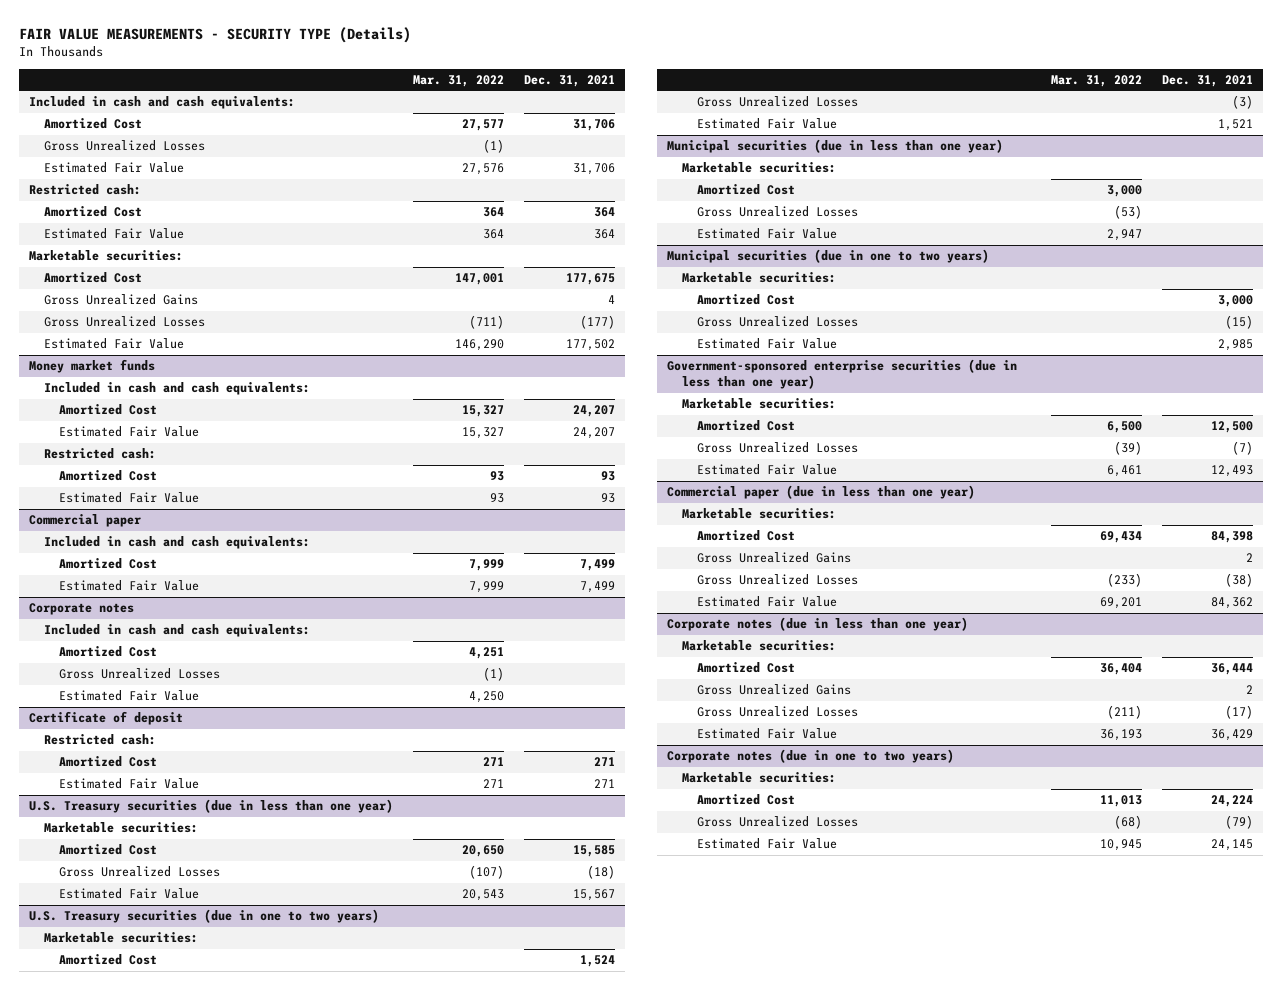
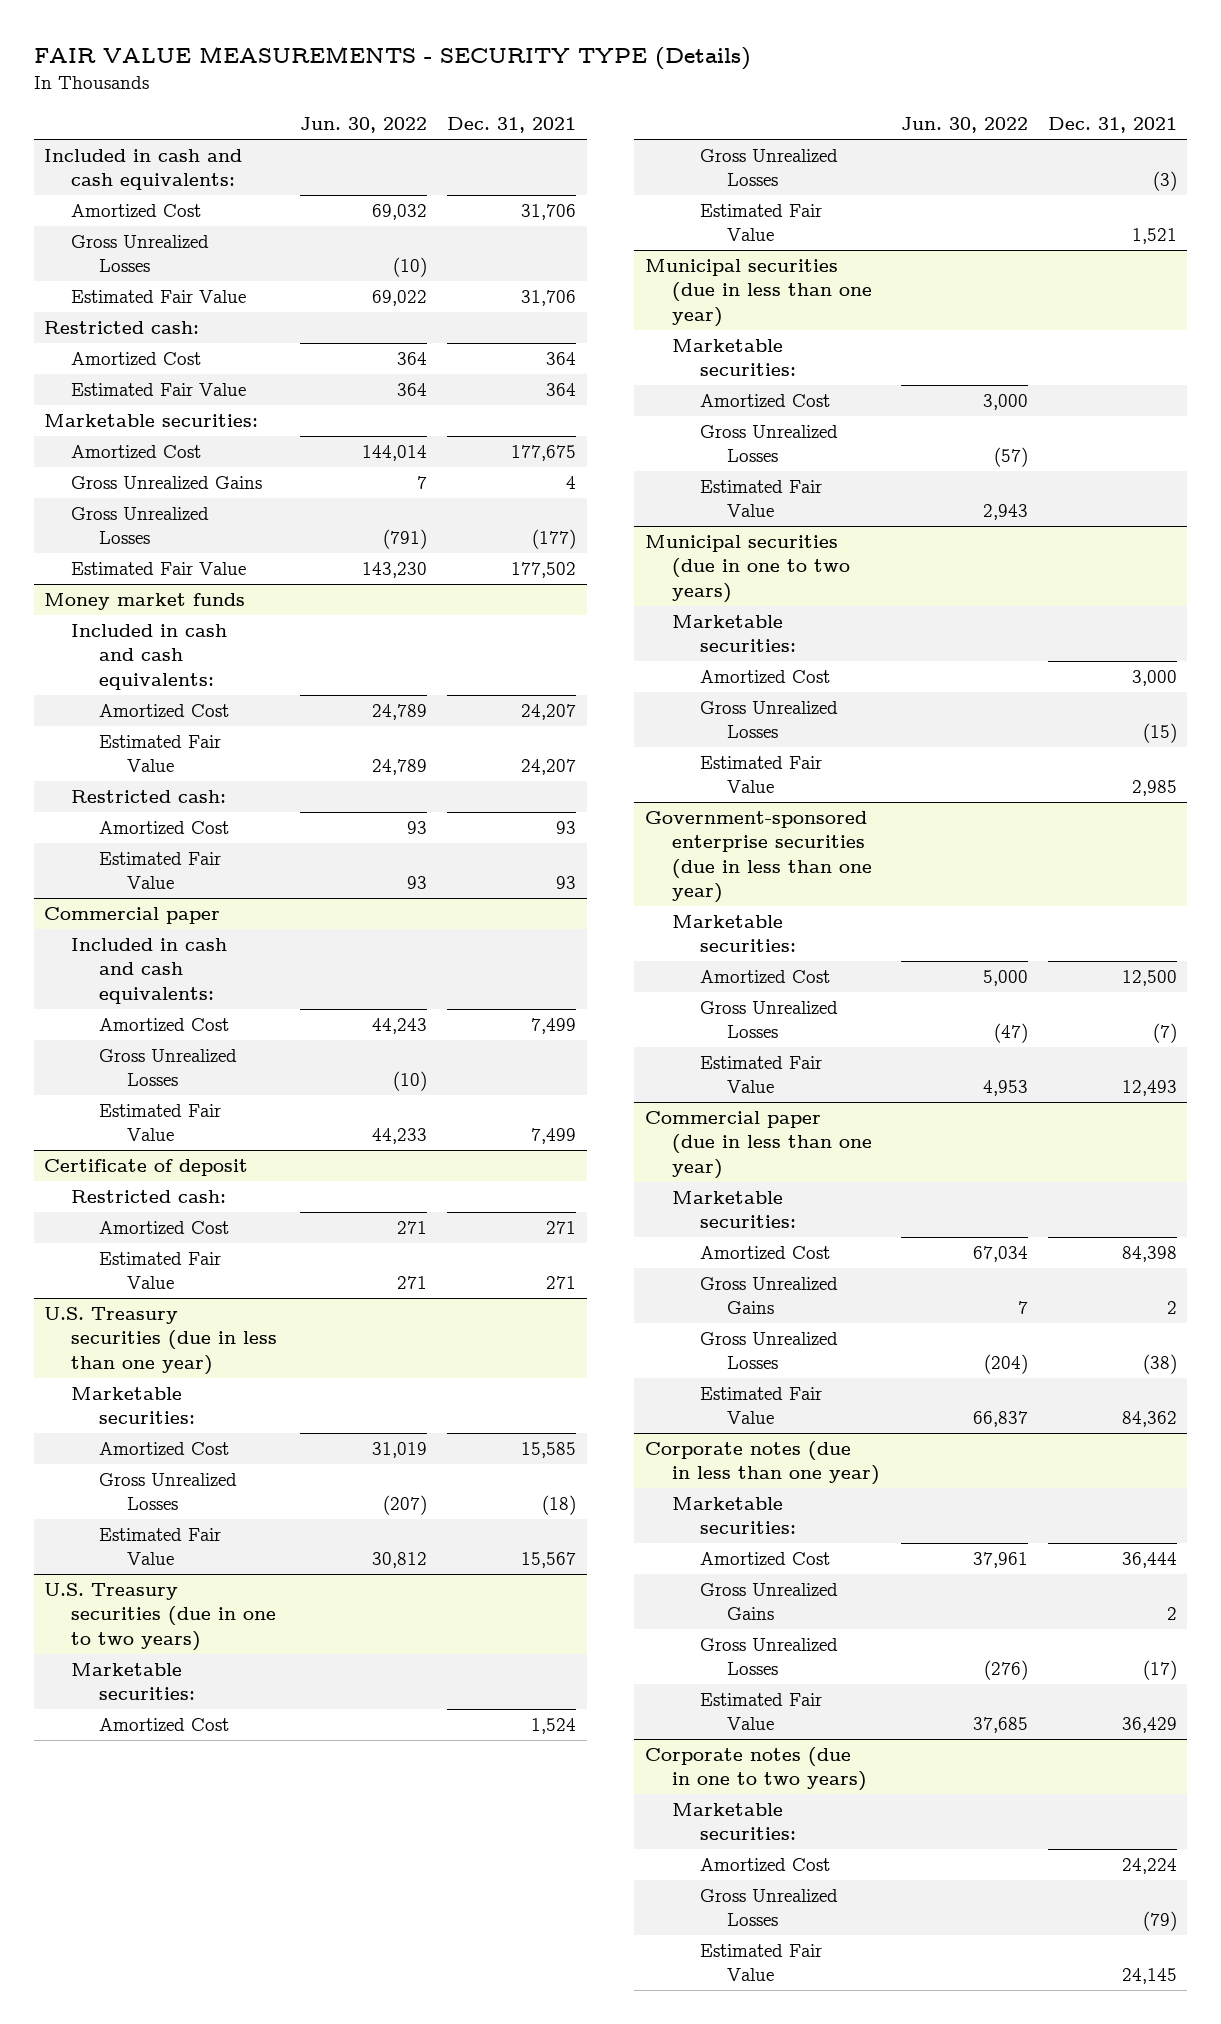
[413,75,505,88] Mar. 31, 2022 -> none
none -> [299,117,427,134] Jun. 30, 2022
[29,603,135,616] Corporate notes -> none
[44,624,311,638] Included in cash and cash equivalents: -> none
[58,646,157,658] Amortized Cost -> none
[58,690,199,702] Estimated Fair Value -> none
[58,580,199,592] Estimated Fair Value -> [99,1104,222,1142] Estimated Fair Value

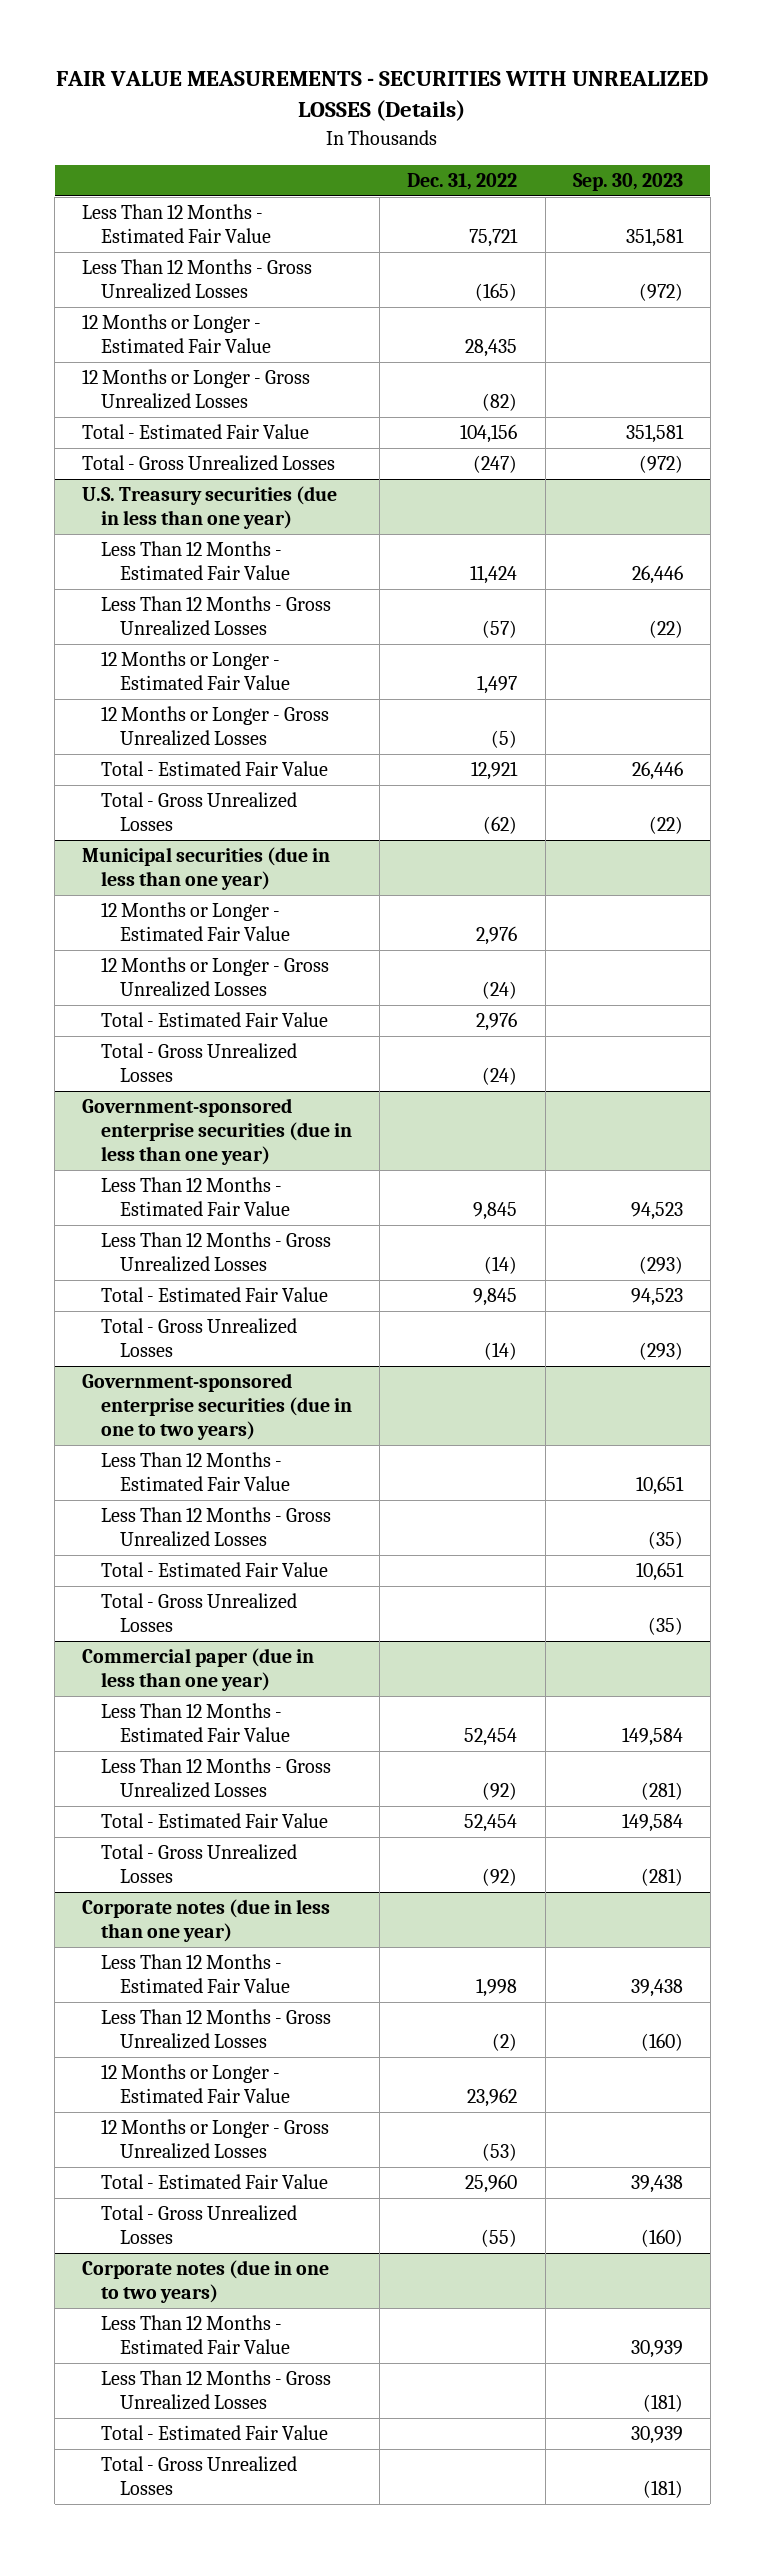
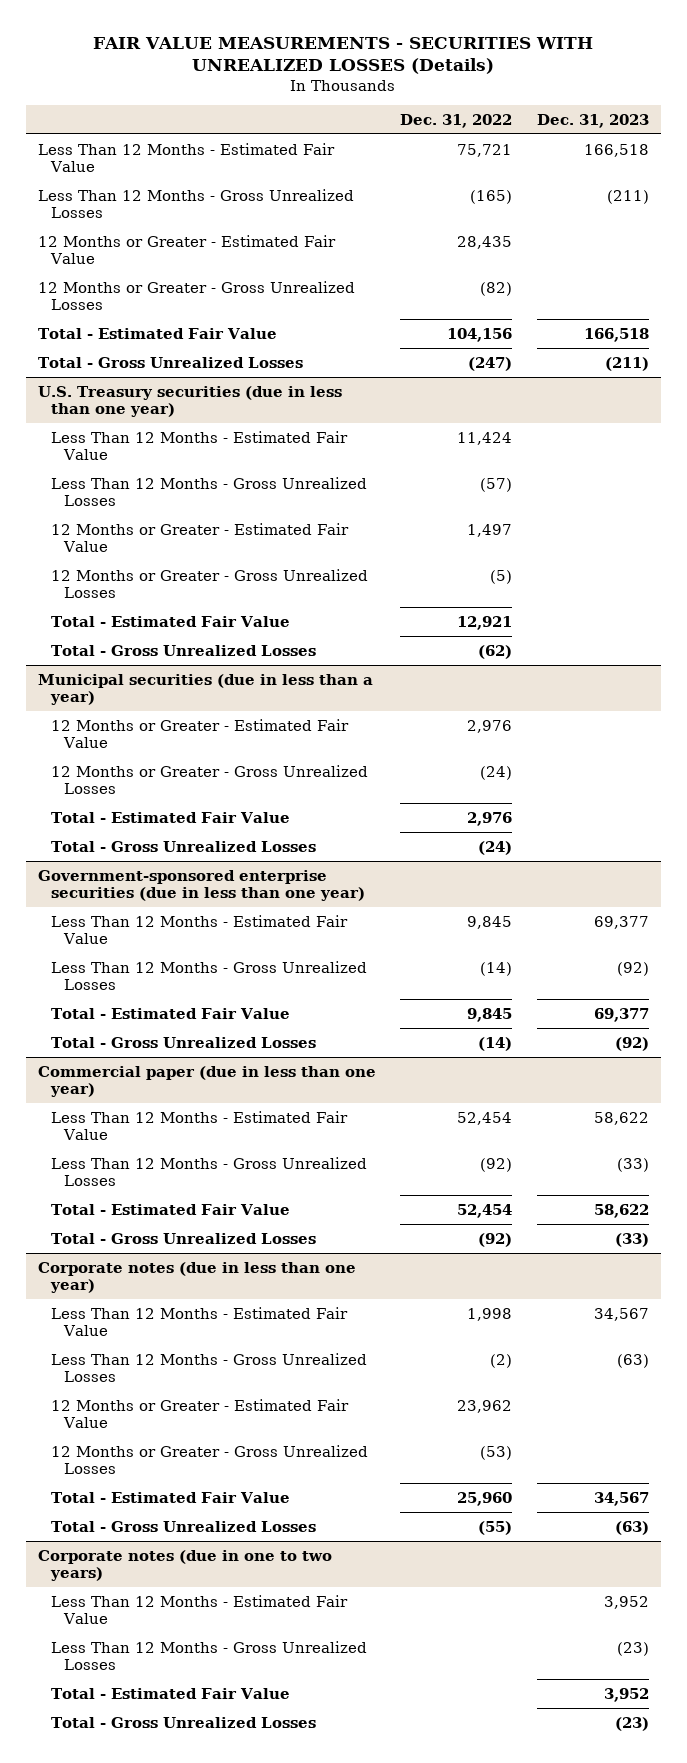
[572,173,683,192] Sep. 30, 2023 -> none
none -> [536,113,649,128] Dec. 31, 2023
[82,314,272,354] 12 Months or Longer - Estimated Fair Value -> [38,234,337,264] 12 Months or Greater - Estimated Fair Value
[82,369,311,410] 12 Months or Longer - Gross Unrealized Losses -> [38,280,356,310] 12 Months or Greater - Gross Unrealized Losses
[101,651,291,691] 12 Months or Longer - Estimated Fair Value -> [51,522,350,552] 12 Months or Greater - Estimated Fair Value
[101,706,330,747] 12 Months or Longer - Gross Unrealized Losses -> [51,568,369,598] 12 Months or Greater - Gross Unrealized Losses
[82,847,331,891] Municipal securities (due in less than one year) -> [38,673,374,705] Municipal securities (due in less than a year)
[101,902,291,942] 12 Months or Longer - Estimated Fair Value -> [51,718,350,748] 12 Months or Greater - Estimated Fair Value
[101,957,330,998] 12 Months or Longer - Gross Unrealized Losses -> [51,764,369,794] 12 Months or Greater - Gross Unrealized Losses
[82,1373,353,1441] Government-sponsored enterprise securities (due in one to two years) -> none
[101,1452,291,1492] Less Than 12 Months - Estimated Fair Value -> none
[101,1507,332,1548] Less Than 12 Months - Gross Unrealized Losses -> none
[101,1562,329,1578] Total - Estimated Fair Value -> none
[101,1593,298,1633] Total - Gross Unrealized Losses -> none
[101,2064,291,2104] 12 Months or Longer - Estimated Fair Value -> [51,1398,350,1428] 12 Months or Greater - Estimated Fair Value
[101,2119,330,2160] 12 Months or Longer - Gross Unrealized Losses -> [51,1444,369,1474] 12 Months or Greater - Gross Unrealized Losses

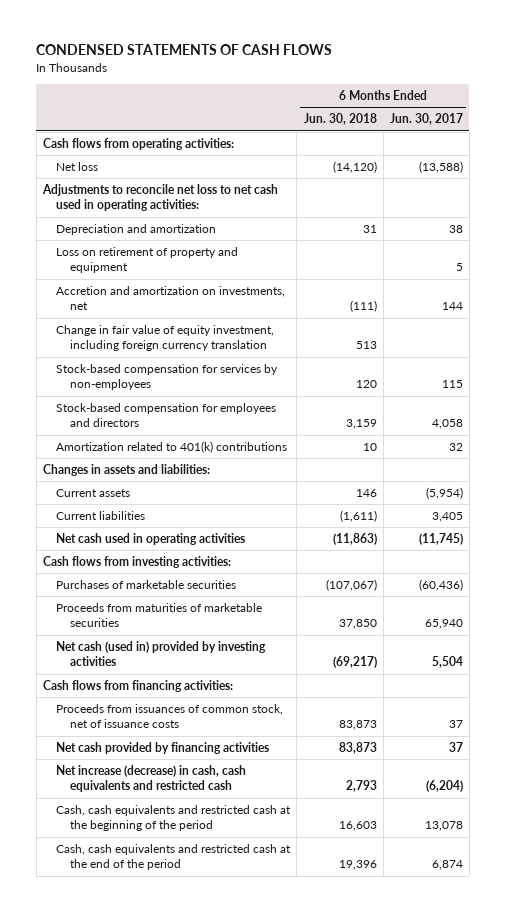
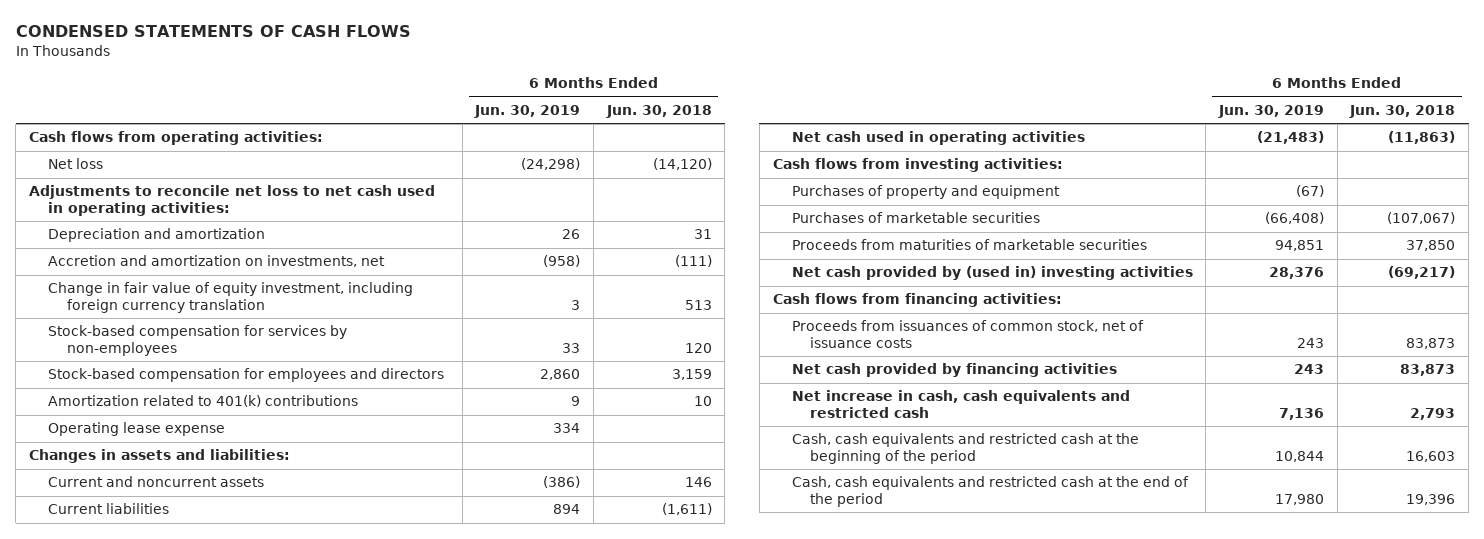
[389,113,463,126] Jun. 30, 2017 -> none
none -> [474,104,581,118] Jun. 30, 2019
[56,247,239,274] Loss on retirement of property and equipment -> none
none -> [47,422,225,437] Operating lease expense
[56,489,131,498] Current assets -> [47,476,264,488] Current and noncurrent assets
none -> [791,185,1060,200] Purchases of property and equipment
[56,641,267,667] Net cash (used in) provided by investing activities -> [791,266,1193,281] Net cash provided by (used in) investing activities
[56,765,247,793] Net increase (decrease) in cash, cash equivalents and restricted cash -> [791,390,1130,418] Net increase in cash, cash equivalents and restricted cash

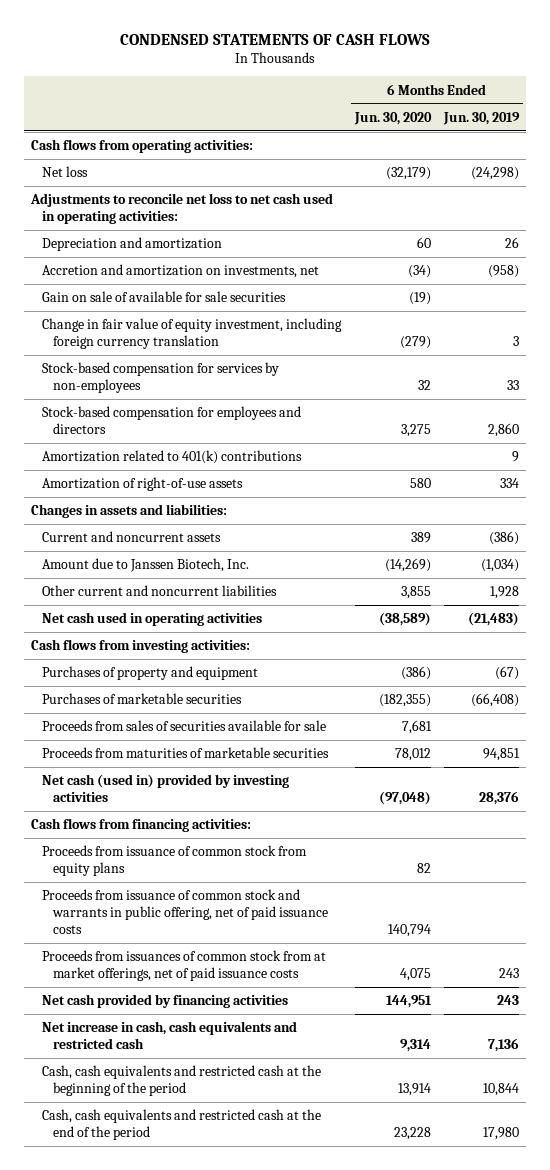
[605,104,712,118] Jun. 30, 2018 -> none
none -> [353,111,432,125] Jun. 30, 2020
none -> [42,291,287,303] Gain on sale of available for sale securities
[47,422,225,437] Operating lease expense -> [42,477,244,492] Amortization of right-of-use assets
[47,503,169,515] Current liabilities -> none
none -> [42,558,250,573] Amount due to Janssen Biotech, Inc.
none -> [42,585,278,597] Other current and noncurrent liabilities
none -> [42,720,327,732] Proceeds from sales of securities available for sale
[791,266,1193,281] Net cash provided by (used in) investing activities -> [42,774,290,802] Net cash (used in) provided by investing activities
none -> [42,845,308,876] Proceeds from issuance of common stock from equity plans
none -> [42,889,329,934] Proceeds from issuance of common stock and warrants in public offering, net of paid issuance costs
[791,320,1144,348] Proceeds from issuances of common stock, net of issuance costs -> [42,950,327,981] Proceeds from issuances of common stock from at market offerings, net of paid issuance costs

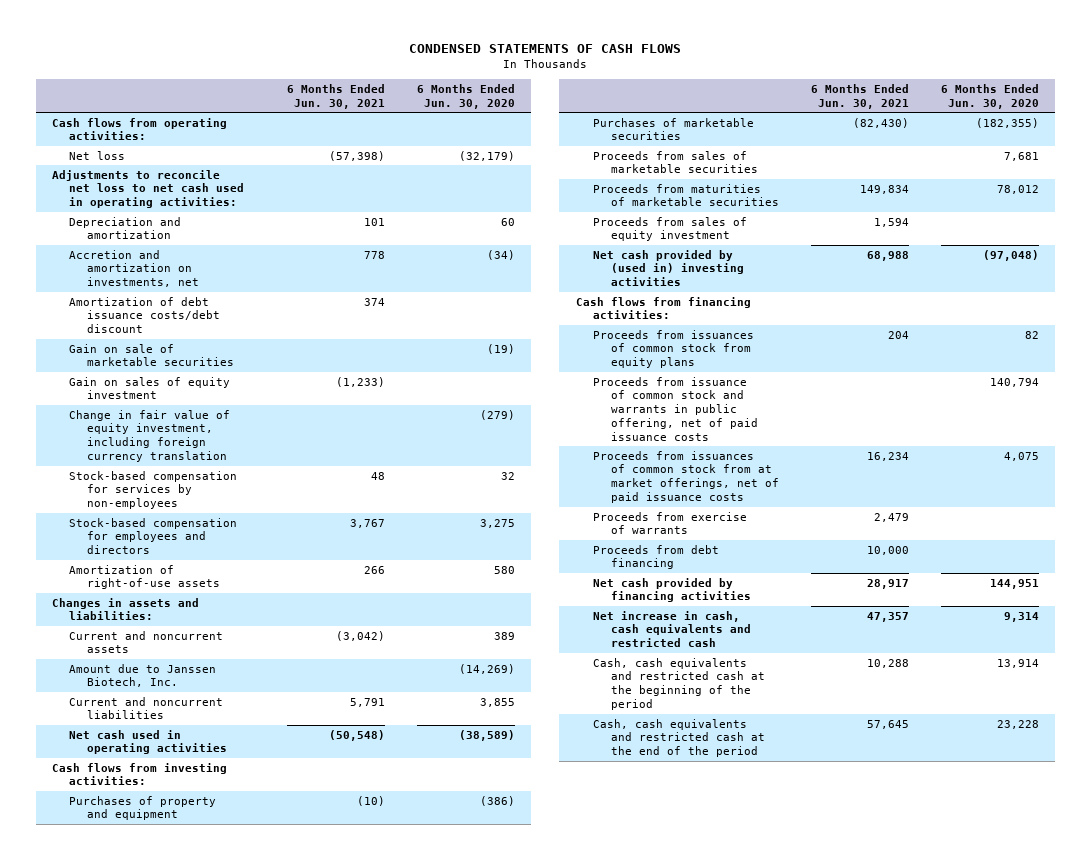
[443,111,521,125] Jun. 30, 2019 -> none
none -> [287,84,386,109] 6 Months Ended Jun. 30, 2021
none -> [69,296,220,334] Amortization of debt issuance costs/debt discount
[42,291,287,303] Gain on sale of available for sale securities -> [69,343,234,367] Gain on sale of marketable securities
none -> [69,376,231,400] Gain on sales of equity investment
[42,450,303,465] Amortization related to 401(k) contributions -> none
[42,585,278,597] Other current and noncurrent liabilities -> [69,696,224,720] Current and noncurrent liabilities
[42,720,327,732] Proceeds from sales of securities available for sale -> [593,150,758,174] Proceeds from sales of marketable securities
none -> [593,216,748,242] Proceeds from sales of equity investment
[42,774,290,802] Net cash (used in) provided by investing activities -> [593,249,744,287] Net cash provided by (used in) investing activities
[42,845,308,876] Proceeds from issuance of common stock from equity plans -> [593,329,755,369] Proceeds from issuances of common stock from equity plans
none -> [593,511,748,535] Proceeds from exercise of warrants
none -> [593,544,720,570] Proceeds from debt financing

